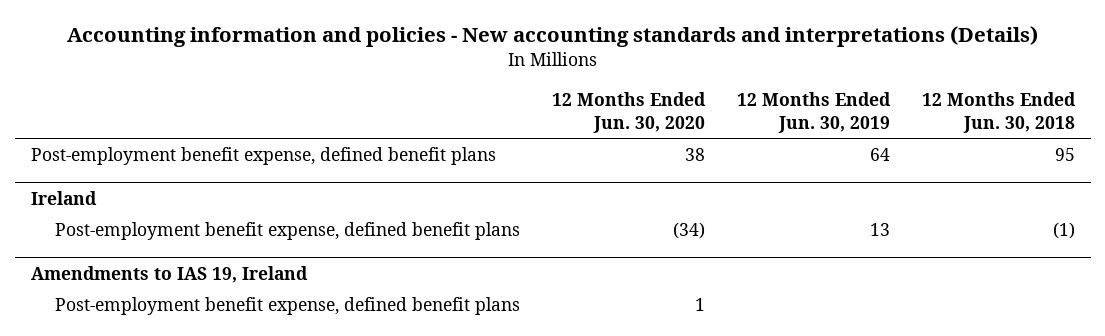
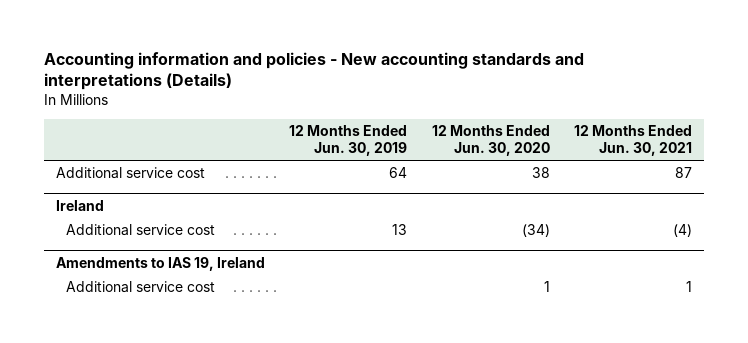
[921,91,1076,133] 12 Months Ended Jun. 30, 2018 -> none
none -> [573,125,692,157] 12 Months Ended Jun. 30, 2021
[30,147,496,166] Post-employment benefit expense, defined benefit plans -> [55,167,205,180] Additional service cost
[55,222,521,241] Post-employment benefit expense, defined benefit plans -> [65,224,215,237] Additional service cost
[55,297,521,316] Post-employment benefit expense, defined benefit plans -> [65,281,215,294] Additional service cost

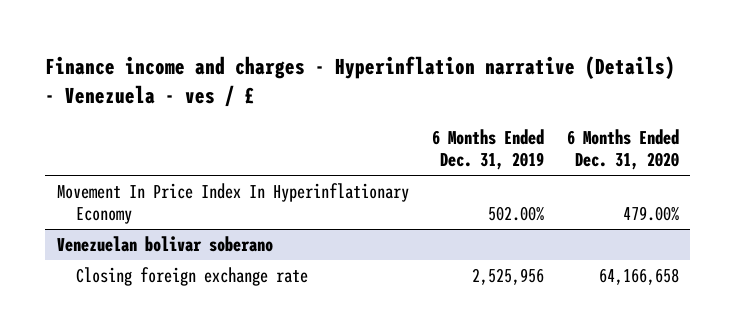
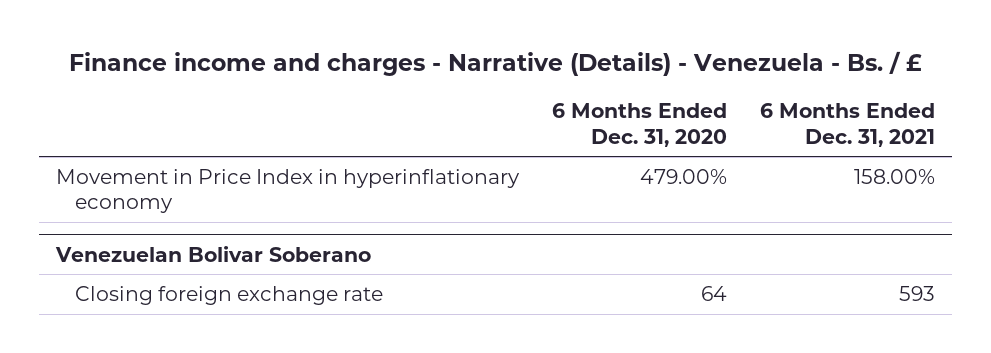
[45,56,676,108] Finance income and charges - Hyperinflation narrative (Details) - Venezuela - ves / £ -> [68,51,922,77] Finance income and charges - Narrative (Details) - Venezuela - Bs. / £
[431,129,544,171] 6 Months Ended Dec. 31, 2019 -> none
none -> [760,103,936,147] 6 Months Ended Dec. 31, 2021
[56,183,409,225] Movement In Price Index In Hyperinflationary Economy -> [55,168,520,214] Movement in Price Index in hyperinflationary economy
[56,236,273,253] Venezuelan bolivar soberano -> [54,245,371,262] Venezuelan Bolivar Soberano
[598,268,679,286] 64,166,658 -> [701,285,728,301] 64

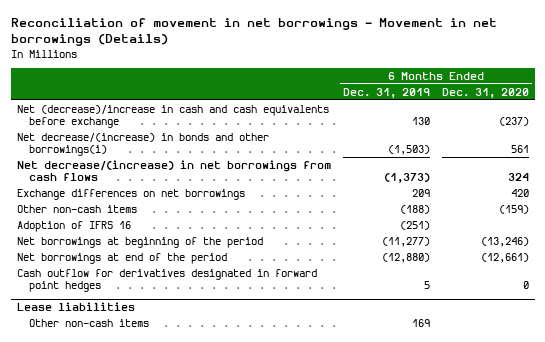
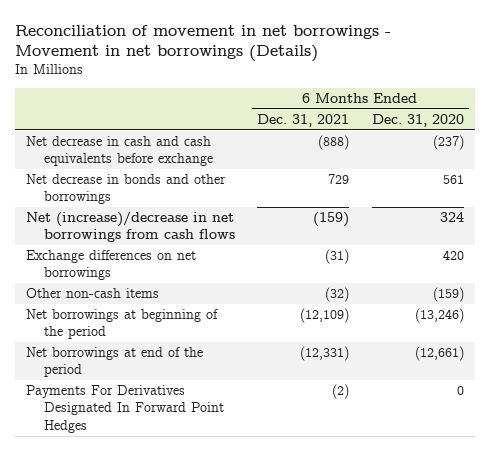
[342,87,430,98] Dec. 31, 2019 -> none
none -> [257,113,350,127] Dec. 31, 2021
[16,104,329,129] Net (decrease)/increase in cash and cash equivalents before exchange -> [26,136,213,167] Net decrease in cash and cash equivalents before exchange
[16,132,269,157] Net decrease/(increase) in bonds and other borrowings(i) -> [26,174,227,205] Net decrease in bonds and other borrowings
[16,159,331,182] Net decrease/(increase) in net borrowings from cash flows -> [26,212,235,243] Net (increase)/decrease in net borrowings from cash flows
[16,220,131,232] Adoption of IFRS 16 -> none
[16,302,135,312] Lease liabilities -> none
[28,318,149,327] Other non-cash items -> none
[16,268,317,293] Cash outflow for derivatives designated in forward point hedges -> [26,385,224,433] Payments For Derivatives Designated In Forward Point Hedges

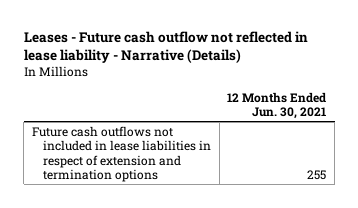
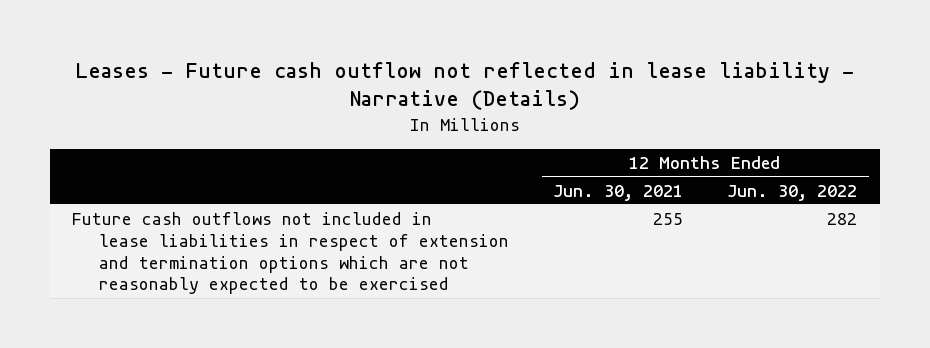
none -> [727,184,858,201] Jun. 30, 2022
[31,125,211,183] Future cash outflows not included in lease liabilities in respect of extension and termination options -> [72,211,509,295] Future cash outflows not included in lease liabilities in respect of extension and termination options which are not reasonably expected to be exercised

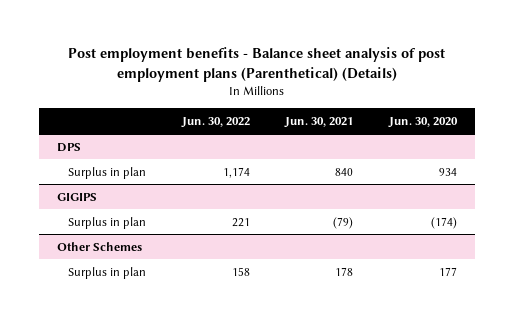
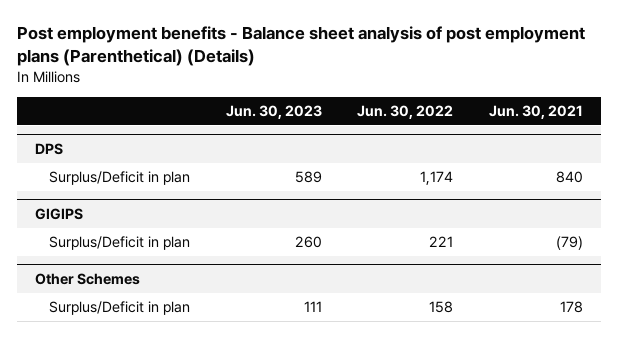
[388,116,459,128] Jun. 30, 2020 -> none
none -> [225,104,322,119] Jun. 30, 2023
[67,166,146,179] Surplus in plan -> [49,171,191,186] Surplus/Deficit in plan
[67,216,146,229] Surplus in plan -> [49,236,191,251] Surplus/Deficit in plan
[67,266,146,279] Surplus in plan -> [49,301,191,316] Surplus/Deficit in plan

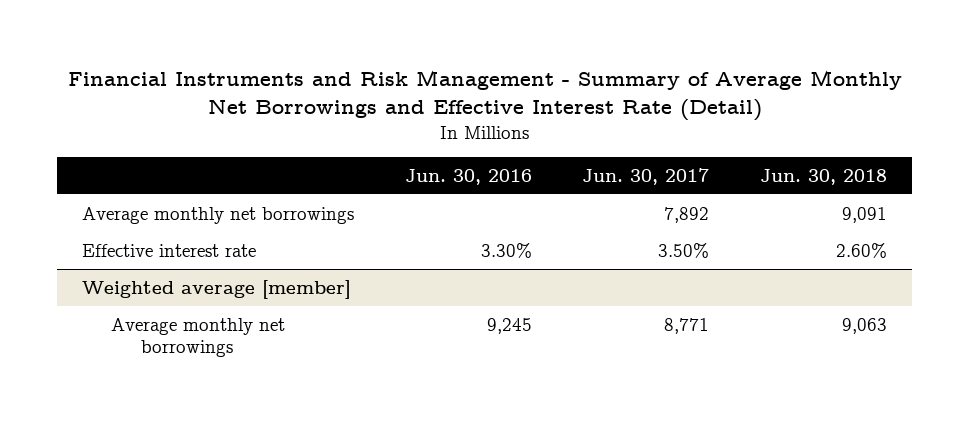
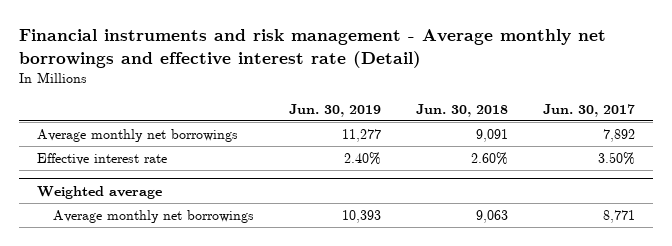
[67,69,902,122] Financial Instruments and Risk Management - Summary of Average Monthly Net Borrowings and Effective Interest Rate (Detail) -> [19,29,607,68] Financial instruments and risk management - Average monthly net borrowings and effective interest rate (Detail)
[404,168,532,185] Jun. 30, 2016 -> none
none -> [288,103,381,117] Jun. 30, 2019
[82,279,352,299] Weighted average [member] -> [36,185,162,199] Weighted average

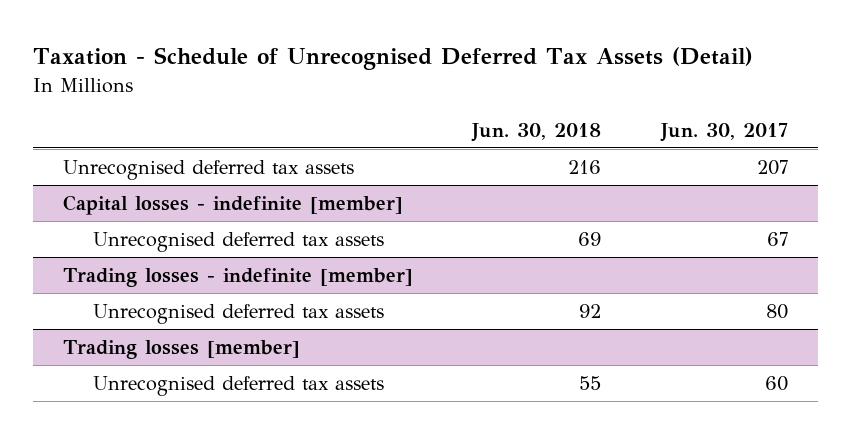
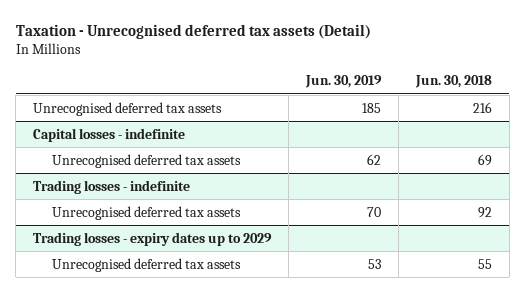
[32,47,753,71] Taxation - Schedule of Unrecognised Deferred Tax Assets (Detail) -> [15,24,371,40] Taxation - Unrecognised deferred tax assets (Detail)
[659,122,788,142] Jun. 30, 2017 -> none
none -> [304,74,382,88] Jun. 30, 2019
[62,194,403,215] Capital losses - indefinite [member] -> [33,127,186,142] Capital losses - indefinite
[62,267,413,287] Trading losses - indefinite [member] -> [33,179,191,194] Trading losses - indefinite
[62,339,300,359] Trading losses [member] -> [33,231,273,246] Trading losses - expiry dates up to 2029

